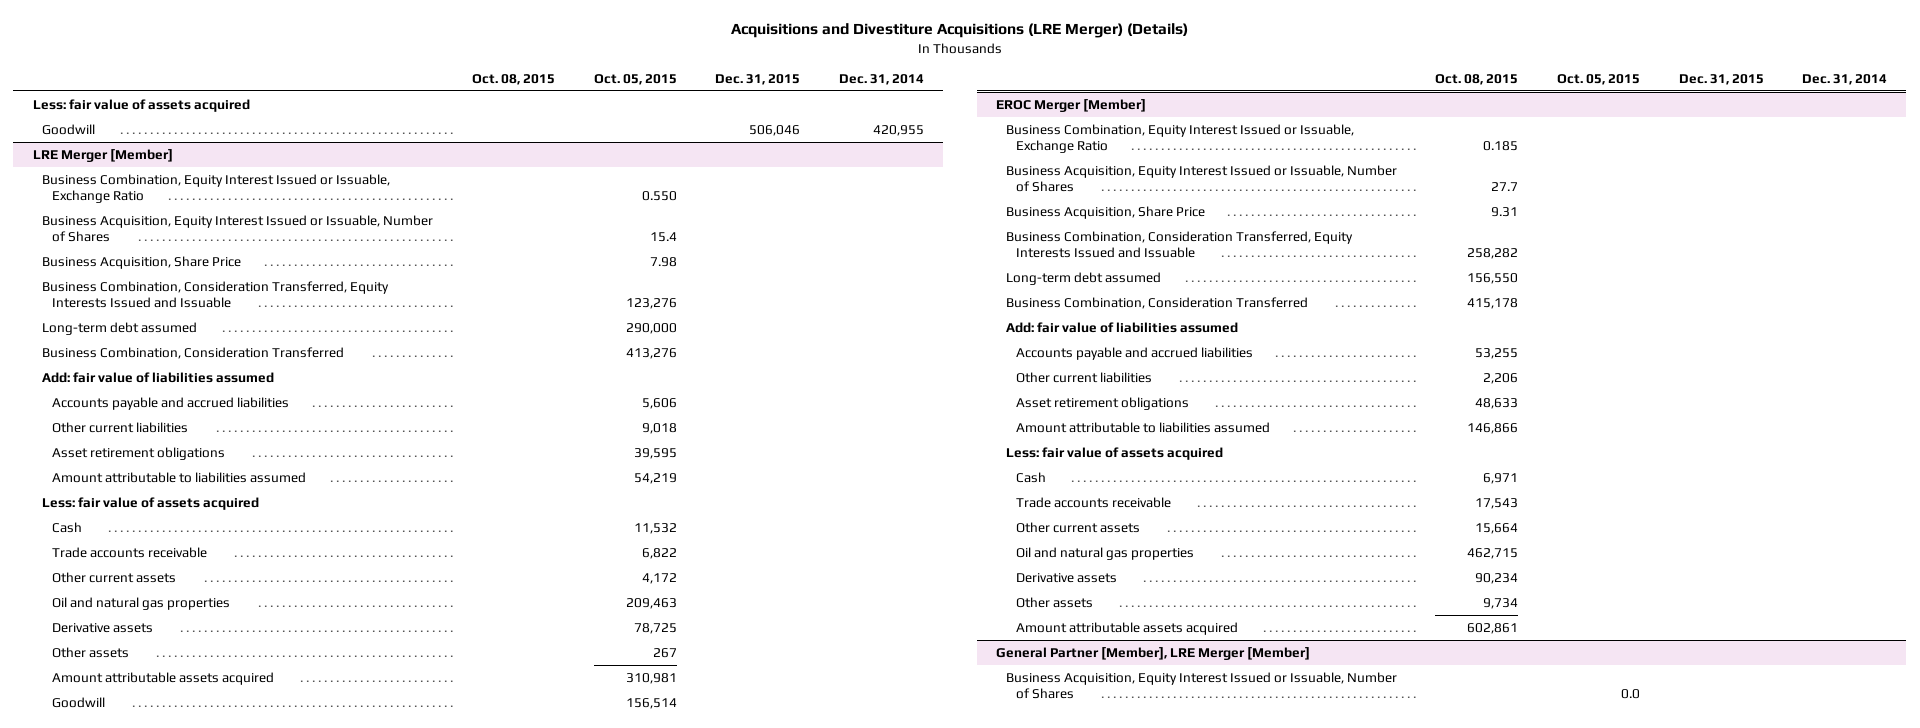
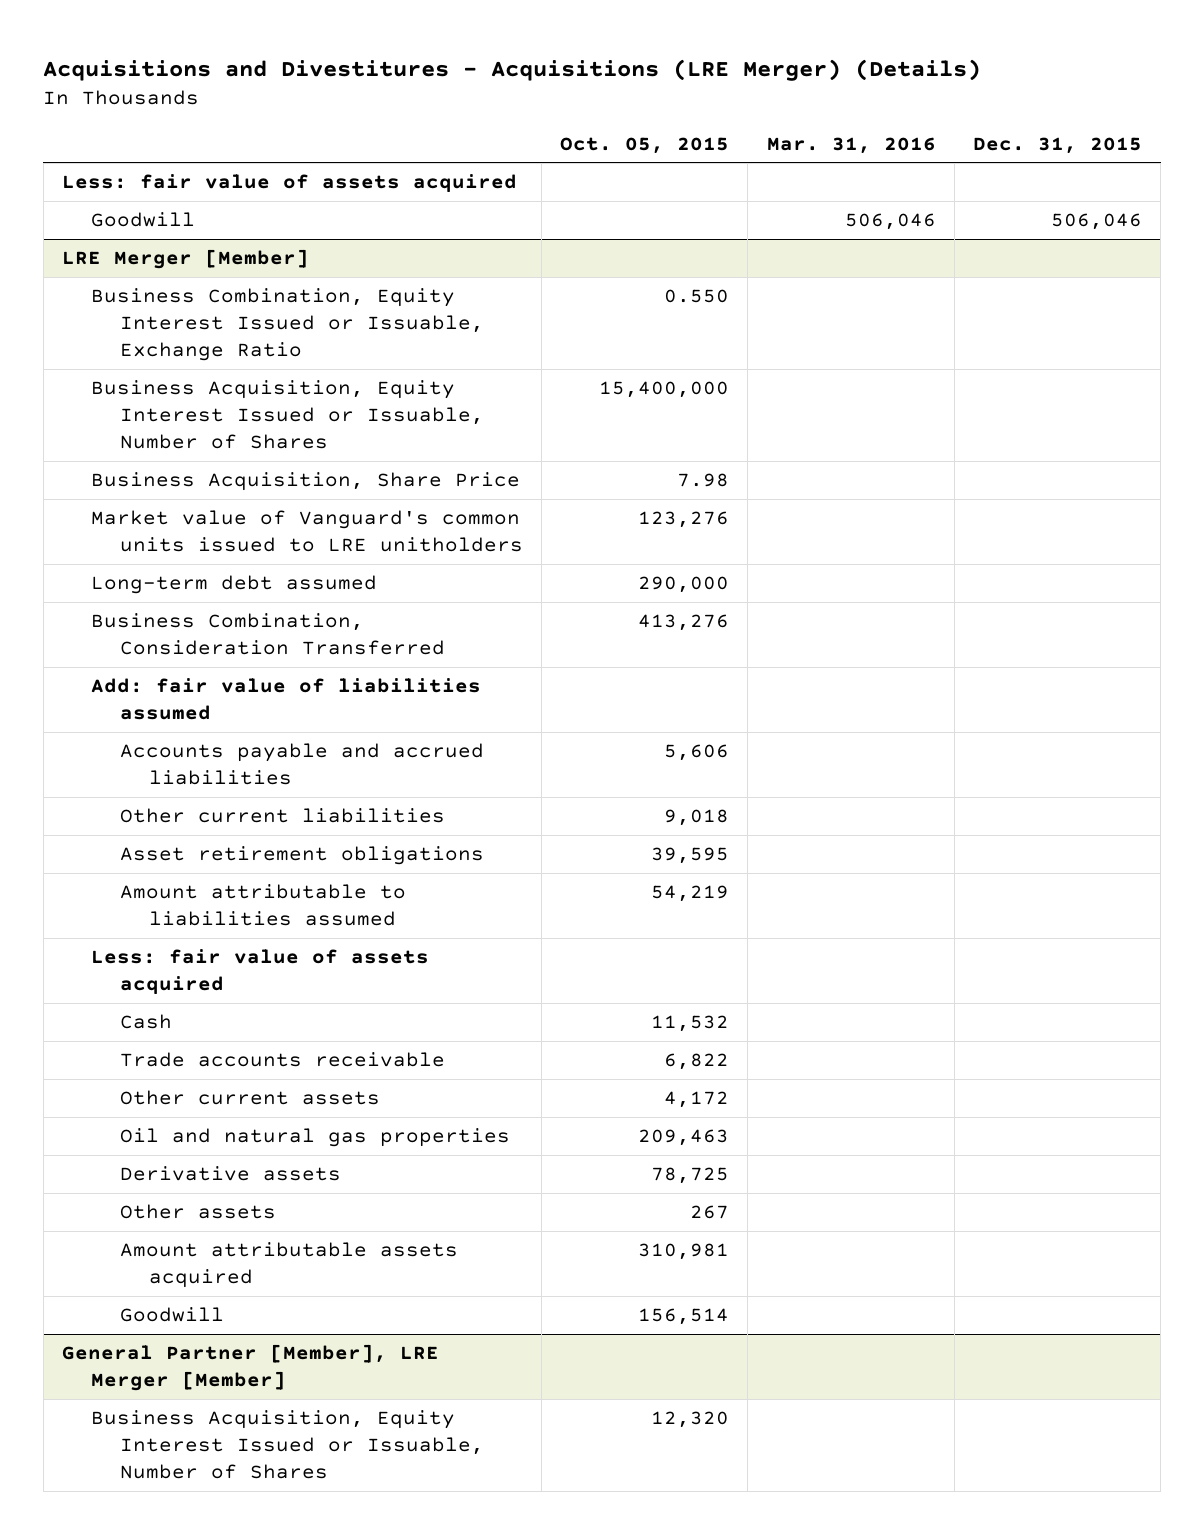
[730,23,1188,39] Acquisitions and Divestiture Acquisitions (LRE Merger) (Details) -> [43,58,982,81] Acquisitions and Divestitures - Acquisitions (LRE Merger) (Details)
[471,73,555,85] Oct. 08, 2015 -> none
[838,73,924,85] Dec. 31, 2014 -> none
none -> [766,136,936,154] Mar. 31, 2016
[649,232,677,243] 15.4 -> [599,381,730,399] 15,400,000
[42,280,390,309] Business Combination, Consideration Transferred, Equity Interests Issued and Issuable -> [90,510,523,552] Market value of Vanguard's common units issued to LRE unitholders
[996,98,1147,112] EROC Merger [Member] -> none
[1005,123,1354,154] Business Combination, Equity Interest Issued or Issuable, Exchange Ratio -> none
[1005,164,1397,193] Business Acquisition, Equity Interest Issued or Issuable, Number of Shares -> none
[1005,205,1205,219] Business Acquisition, Share Price -> none
[1005,230,1353,259] Business Combination, Consideration Transferred, Equity Interests Issued and Issuable -> none
[1005,271,1161,285] Long-term debt assumed -> none
[1005,296,1308,309] Business Combination, Consideration Transferred -> none
[1005,321,1238,333] Add: fair value of liabilities assumed -> none
[1015,346,1253,360] Accounts payable and accrued liabilities -> none
[1015,371,1152,383] Other current liabilities -> none
[1015,396,1189,410] Asset retirement obligations -> none
[1015,421,1270,433] Amount attributable to liabilities assumed -> none
[1005,446,1223,460] Less: fair value of assets acquired -> none
[1015,471,1046,483] Cash -> none
[1015,496,1171,508] Trade accounts receivable -> none
[1015,521,1140,533] Other current assets -> none
[1015,546,1194,560] Oil and natural gas properties -> none
[1015,572,1117,583] Derivative assets -> none
[1015,596,1093,608] Other assets -> none
[1015,621,1238,635] Amount attributable assets acquired -> none
[1621,689,1641,700] 0.0 -> [651,1411,730,1429] 12,320

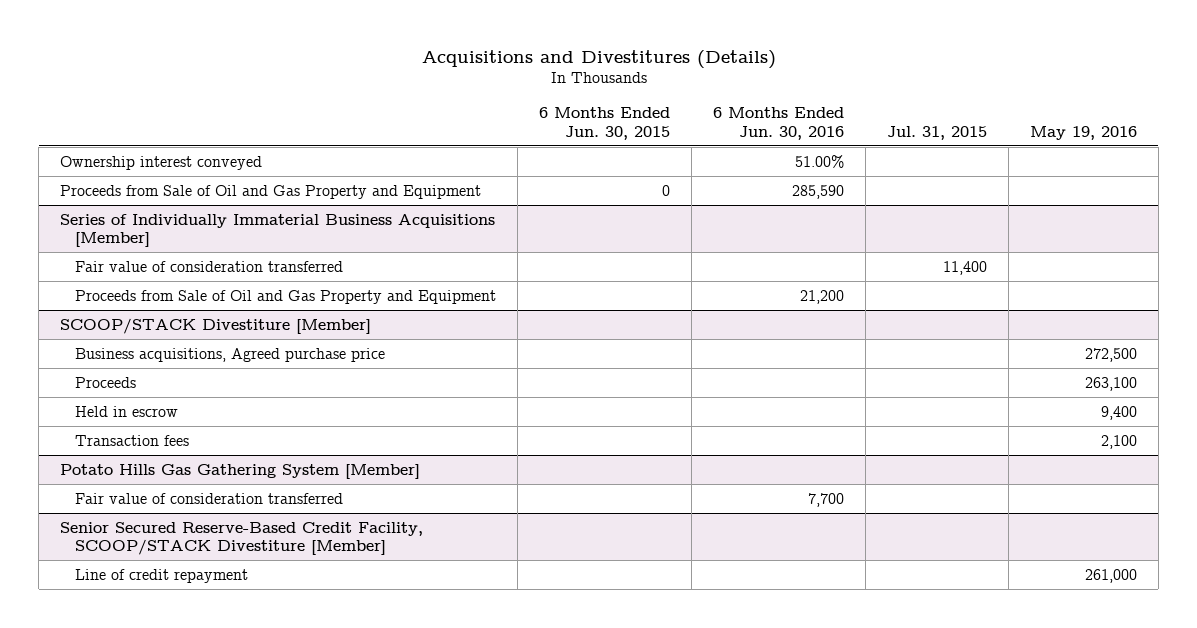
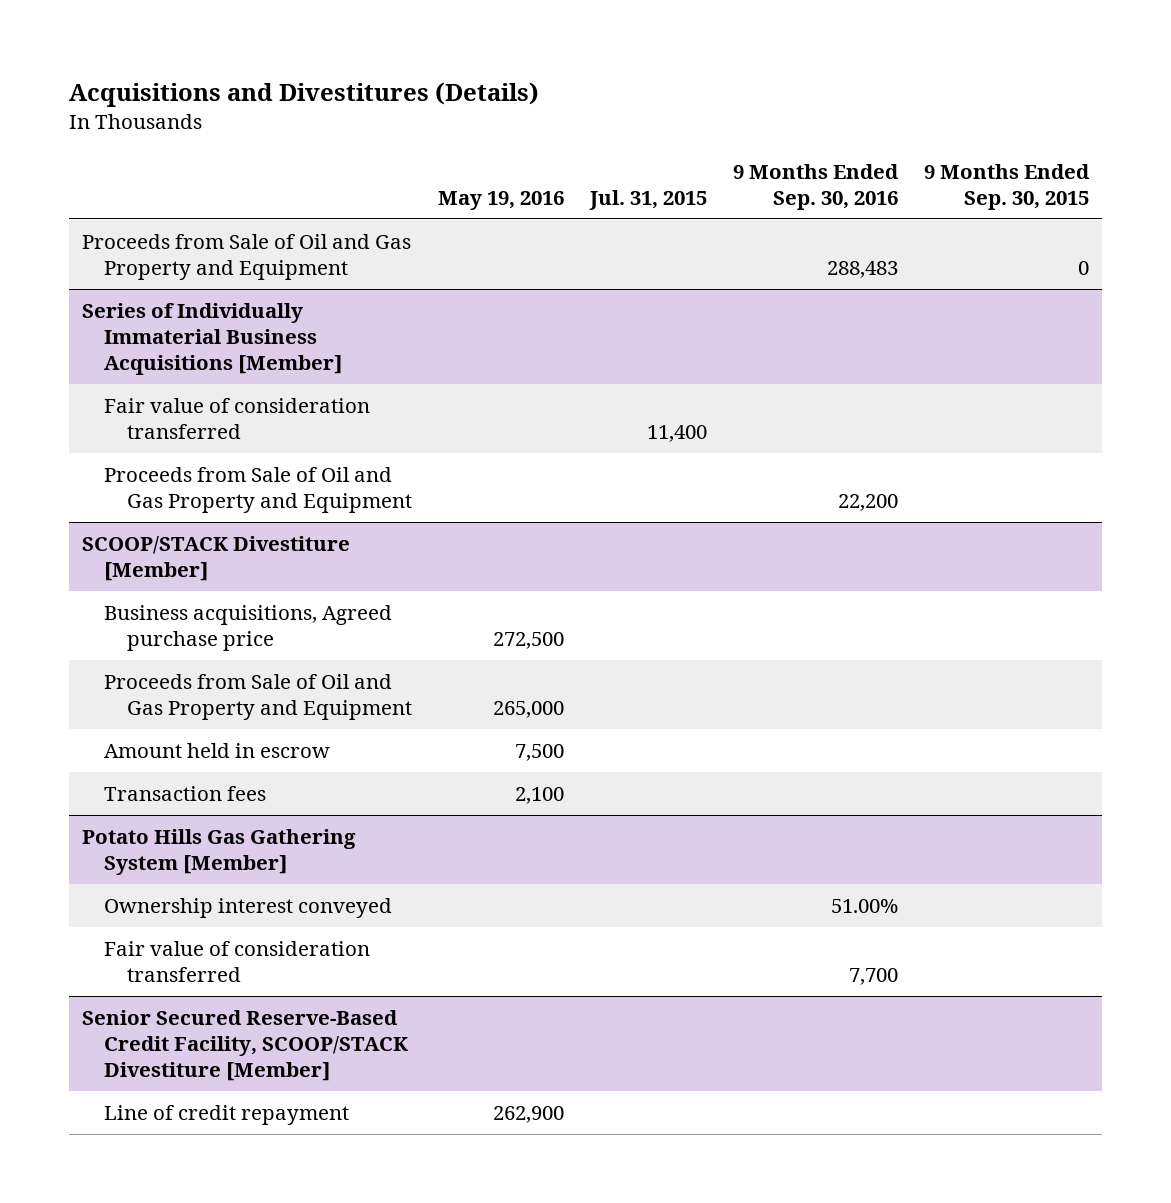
[538,107,670,140] 6 Months Ended Jun. 30, 2015 -> none
[712,107,844,140] 6 Months Ended Jun. 30, 2016 -> none
none -> [733,163,900,210] 9 Months Ended Sep. 30, 2016
none -> [924,163,1091,210] 9 Months Ended Sep. 30, 2015
[60,155,263,170] Ownership interest conveyed -> none
[75,376,137,388] Proceeds -> none
none -> [104,673,412,721] Proceeds from Sale of Oil and Gas Property and Equipment
[75,405,179,417] Held in escrow -> [104,742,331,758] Amount held in escrow
[1100,405,1137,420] 9,400 -> [514,743,564,761] 7,500
none -> [104,897,393,918] Ownership interest conveyed
[1084,568,1137,583] 261,000 -> [492,1105,564,1123] 262,900

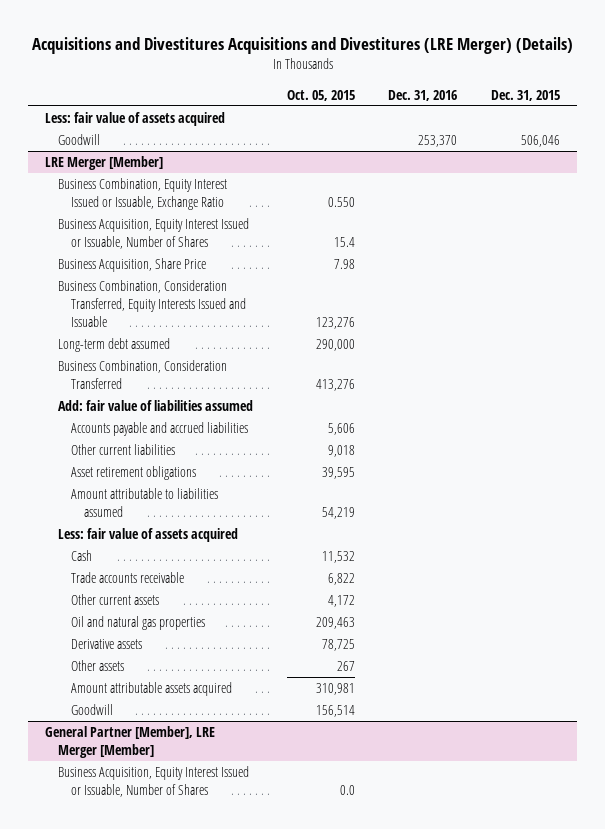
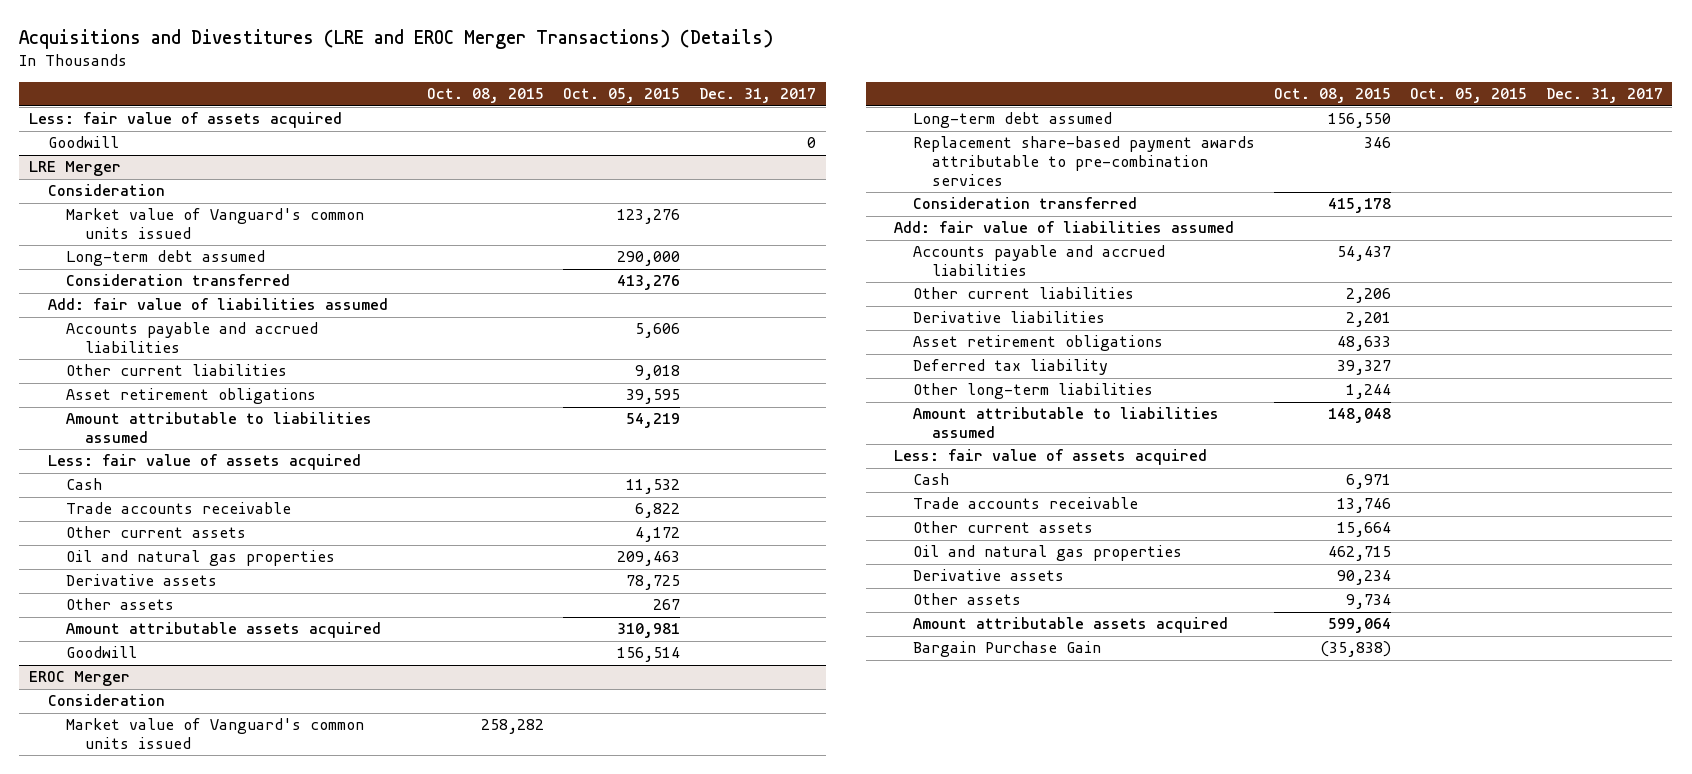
[31,37,573,55] Acquisitions and Divestitures Acquisitions and Divestitures (LRE Merger) (Details) -> [19,29,774,50] Acquisitions and Divestitures (LRE and EROC Merger Transactions) (Details)
[388,89,458,101] Dec. 31, 2016 -> none
[491,89,561,101] Dec. 31, 2015 -> none
none -> [427,88,545,104] Oct. 08, 2015
none -> [699,88,817,104] Dec. 31, 2017
[57,178,227,211] Business Combination, Equity Interest Issued or Issuable, Exchange Ratio -> none
[57,218,249,250] Business Acquisition, Equity Interest Issued or Issuable, Number of Shares -> none
[57,258,206,273] Business Acquisition, Share Price -> none
[45,156,164,171] LRE Merger [Member] -> [28,161,121,177] LRE Merger
none -> [47,184,165,197] Consideration
[57,280,246,328] Business Combination, Consideration Transferred, Equity Interests Issued and Issuable -> [66,208,365,240] Market value of Vanguard's common units issued
[57,360,227,390] Business Combination, Consideration Transferred -> [66,274,291,287] Consideration transferred
[45,726,216,759] General Partner [Member], LRE Merger [Member] -> none
[57,766,249,798] Business Acquisition, Equity Interest Issued or Issuable, Number of Shares -> none
none -> [28,671,130,687] EROC Merger
none -> [47,694,165,707] Consideration
none -> [66,718,365,750] Market value of Vanguard's common units issued
none -> [913,112,1113,129] Long-term debt assumed
none -> [913,136,1256,186] Replacement share-based payment awards attributable to pre-combination services
none -> [913,197,1138,210] Consideration transferred
none -> [894,221,1235,234] Add: fair value of liabilities assumed
none -> [913,245,1166,277] Accounts payable and accrued liabilities
none -> [913,287,1135,300] Other current liabilities
none -> [913,311,1106,324] Derivative liabilities
none -> [913,335,1164,352] Asset retirement obligations
none -> [913,359,1109,376] Deferred tax liability
none -> [913,383,1154,400] Other long-term liabilities
none -> [913,407,1220,439] Amount attributable to liabilities assumed
none -> [894,449,1208,466] Less: fair value of assets acquired
none -> [913,473,950,486] Cash
none -> [913,497,1139,510] Trade accounts receivable
none -> [913,521,1094,534] Other current assets
none -> [913,545,1183,562] Oil and natural gas properties
none -> [913,569,1065,582] Derivative assets
none -> [913,593,1022,606] Other assets
none -> [913,617,1229,634] Amount attributable assets acquired
none -> [913,641,1102,658] Bargain Purchase Gain

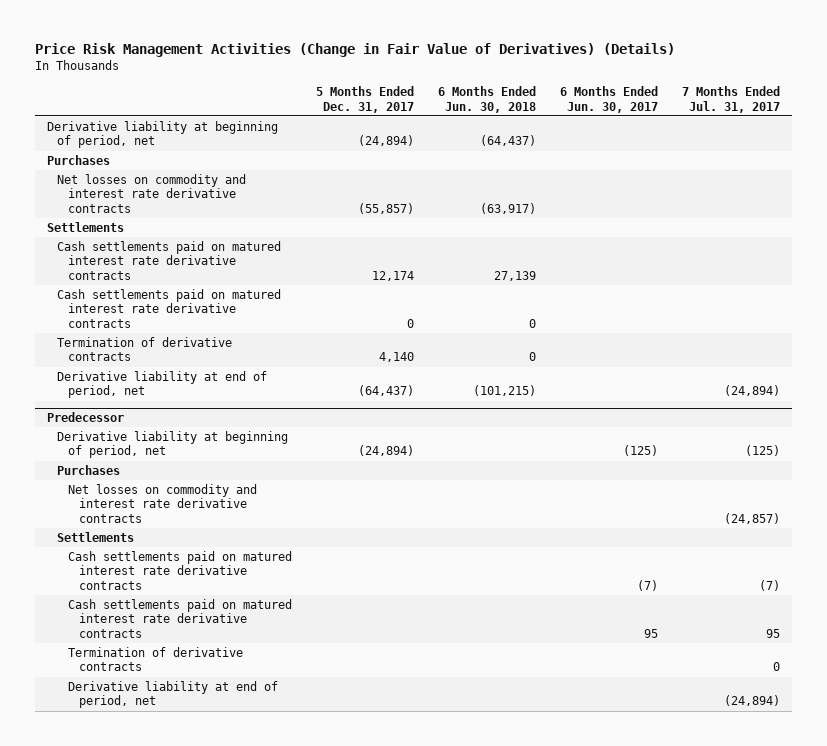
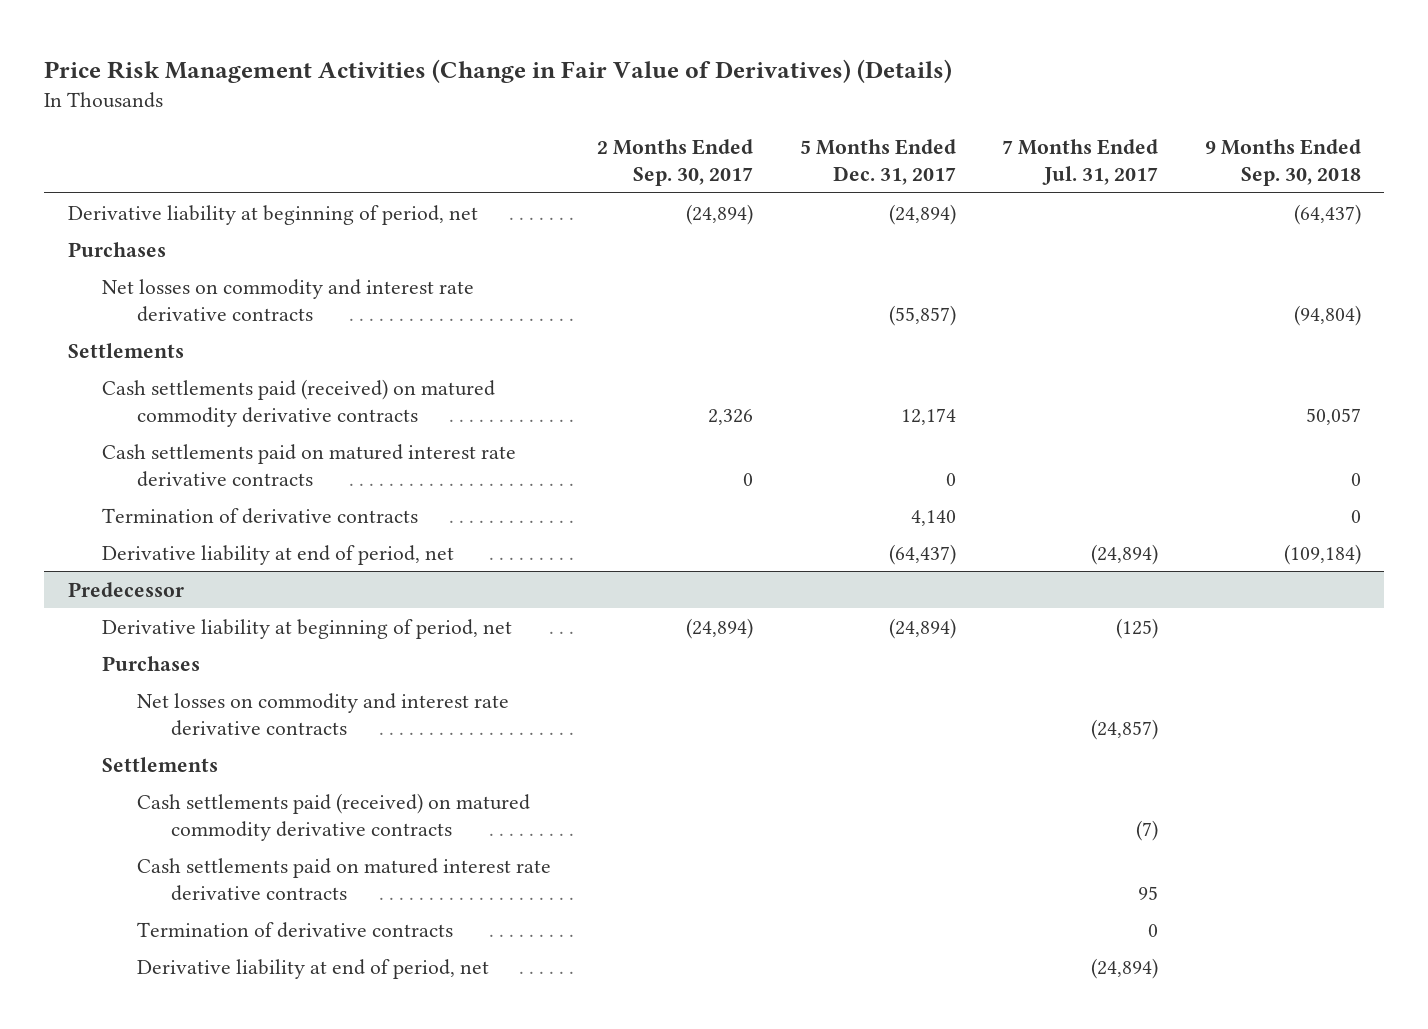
[438,86,537,113] 6 Months Ended Jun. 30, 2018 -> none
[560,86,659,113] 6 Months Ended Jun. 30, 2017 -> none
none -> [597,139,754,187] 2 Months Ended Sep. 30, 2017
none -> [1204,139,1361,187] 9 Months Ended Sep. 30, 2018
[57,241,282,280] Cash settlements paid on matured interest rate derivative contracts -> [102,378,496,427] Cash settlements paid (received) on matured commodity derivative contracts
[68,551,293,590] Cash settlements paid on matured interest rate derivative contracts -> [136,792,530,841] Cash settlements paid (received) on matured commodity derivative contracts

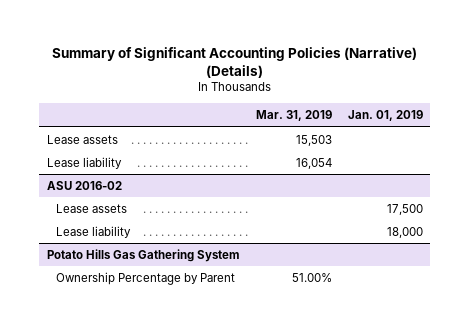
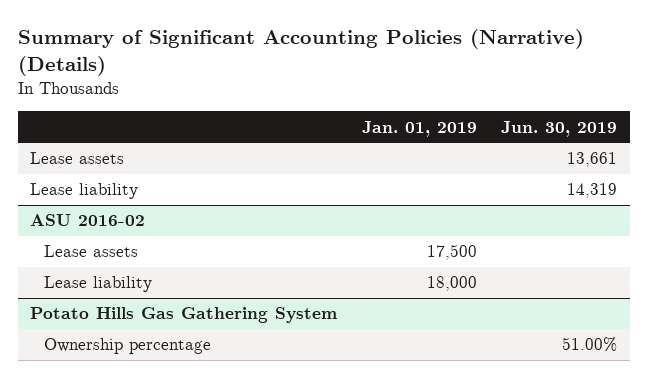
[255,110,332,122] Mar. 31, 2019 -> none
none -> [501,120,618,137] Jun. 30, 2019
[56,271,236,285] Ownership Percentage by Parent -> [43,338,211,355] Ownership percentage

